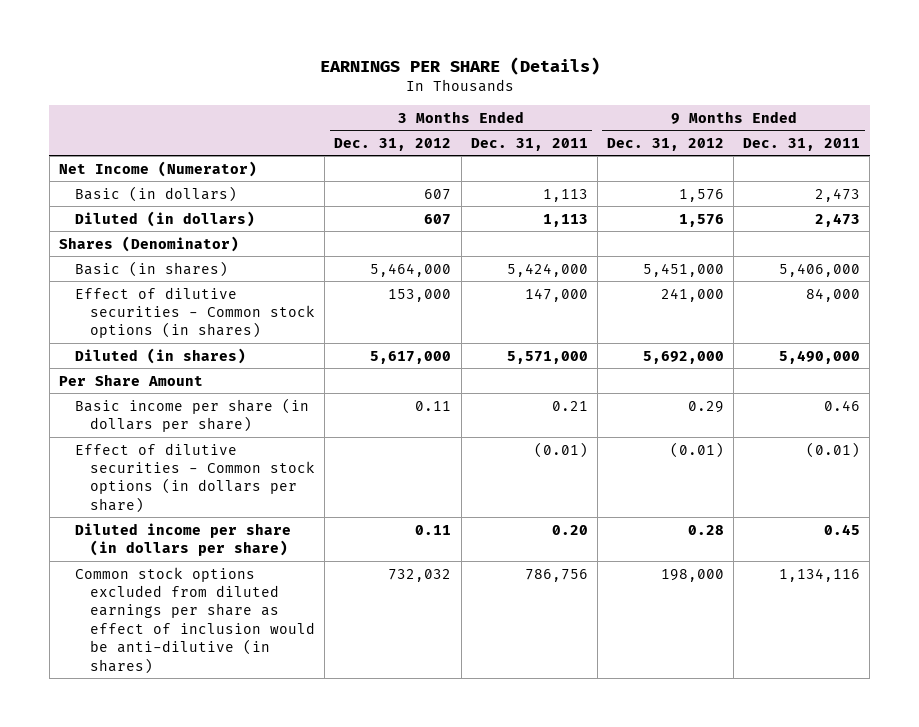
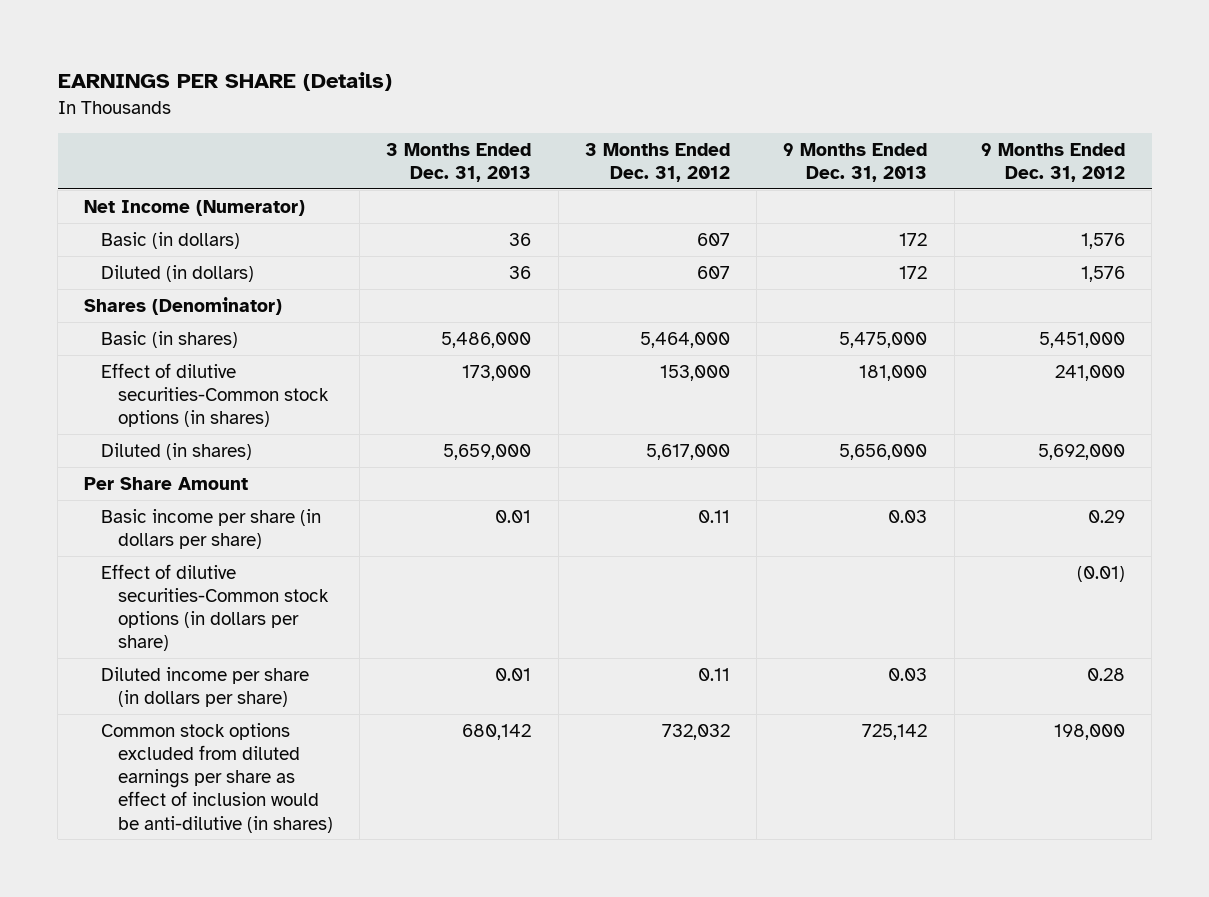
[470,137,588,151] Dec. 31, 2011 -> none
[743,137,861,151] Dec. 31, 2011 -> none
none -> [386,142,532,182] 3 Months Ended Dec. 31, 2013
none -> [783,142,928,182] 9 Months Ended Dec. 31, 2013
[74,286,316,339] Effect of dilutive securities - Common stock options (in shares) -> [101,362,329,428] Effect of dilutive securities-Common stock options (in shares)
[74,442,316,513] Effect of dilutive securities - Common stock options (in dollars per share) -> [101,563,329,652] Effect of dilutive securities-Common stock options (in dollars per share)

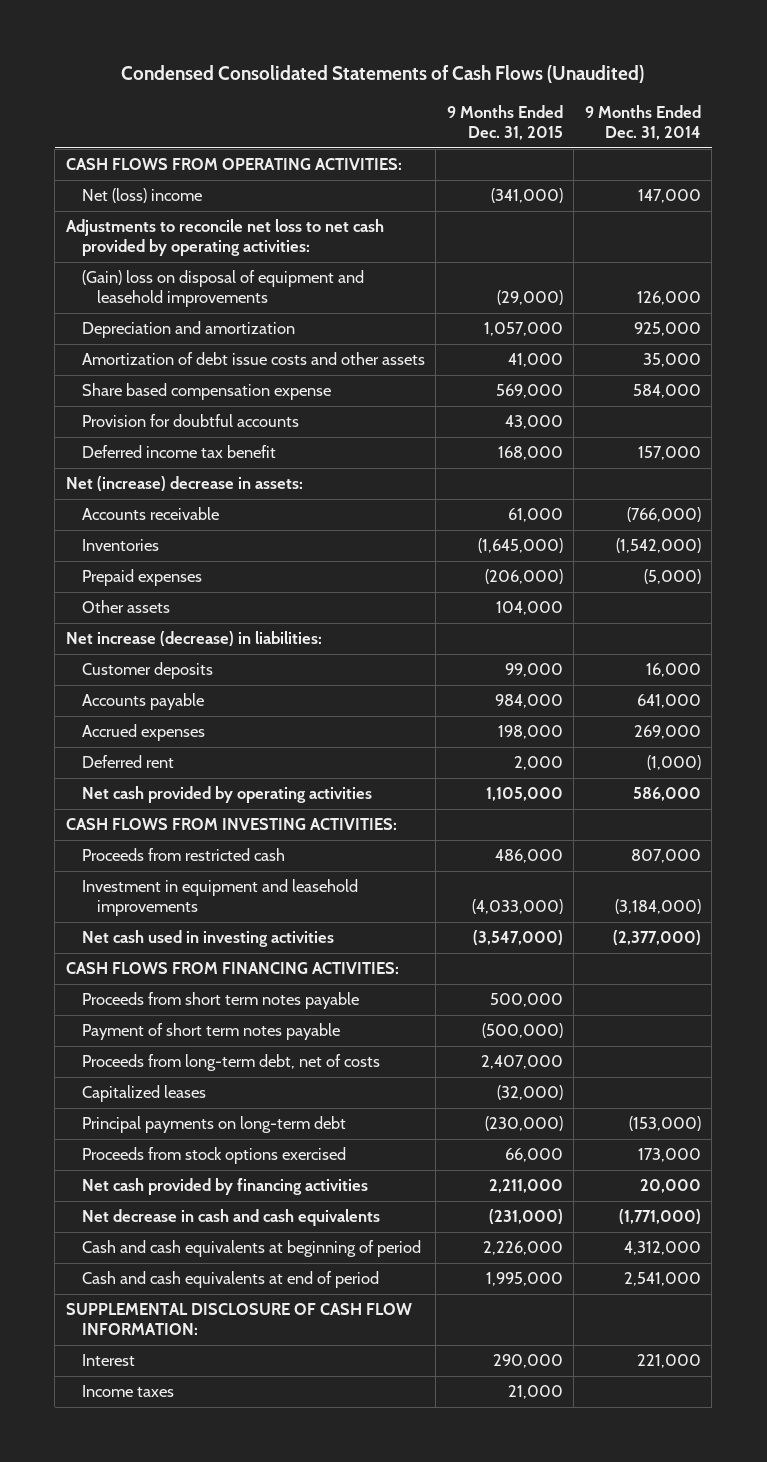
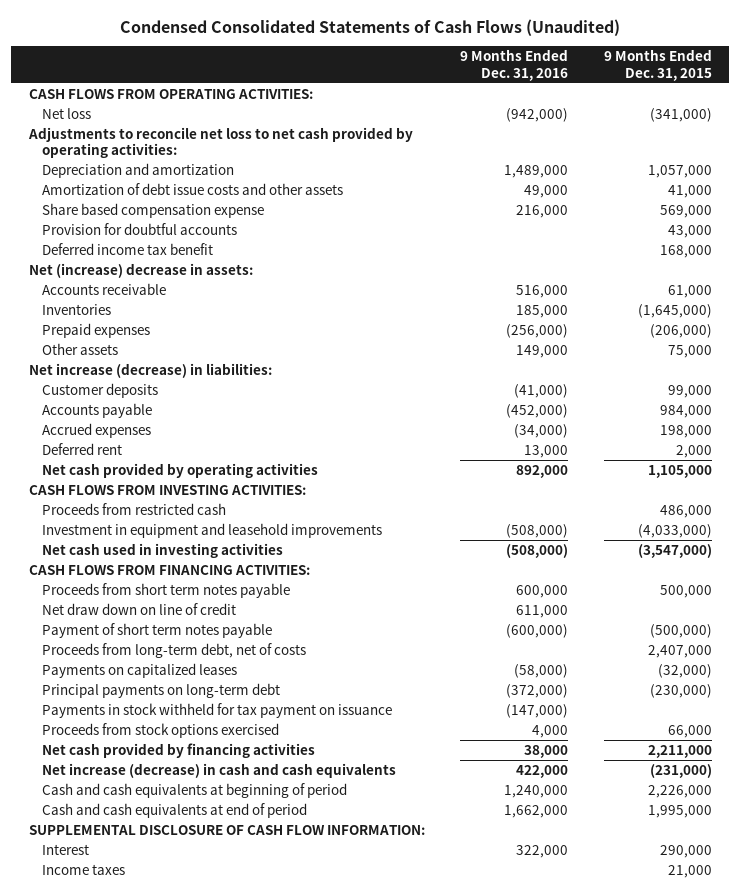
[584,105,701,140] 9 Months Ended Dec. 31, 2014 -> none
none -> [460,49,569,81] 9 Months Ended Dec. 31, 2016
[81,188,202,204] Net (loss) income -> [42,108,92,120] Net loss
[81,270,364,307] (Gain) loss on disposal of equipment and leasehold improvements -> none
[495,601,563,616] 104,000 -> [667,345,712,359] 75,000
none -> [42,603,237,616] Net draw down on line of credit
[81,1085,206,1103] Capitalized leases -> [42,663,238,679] Payments on capitalized leases
none -> [42,703,393,719] Payments in stock withheld for tax payment on issuance
[81,1209,380,1227] Net decrease in cash and cash equivalents -> [42,763,397,779] Net increase (decrease) in cash and cash equivalents

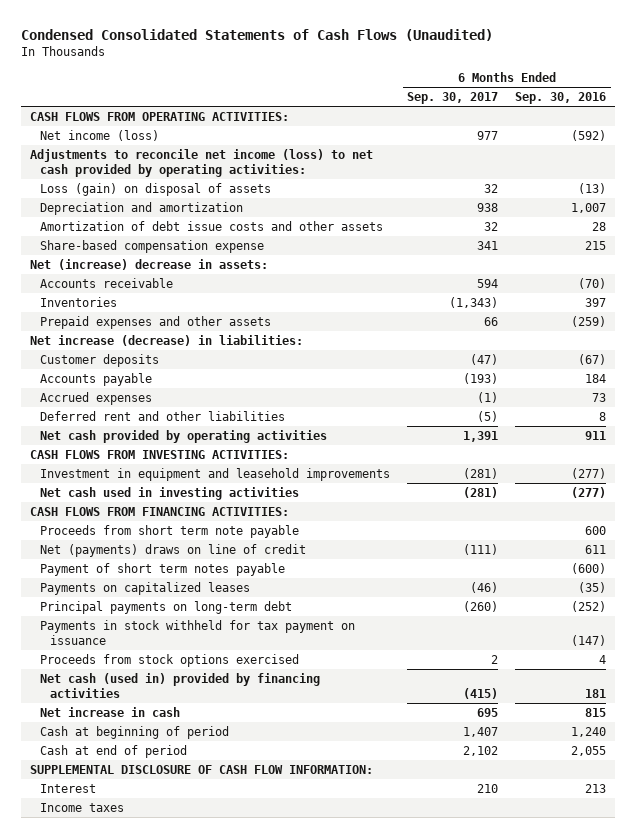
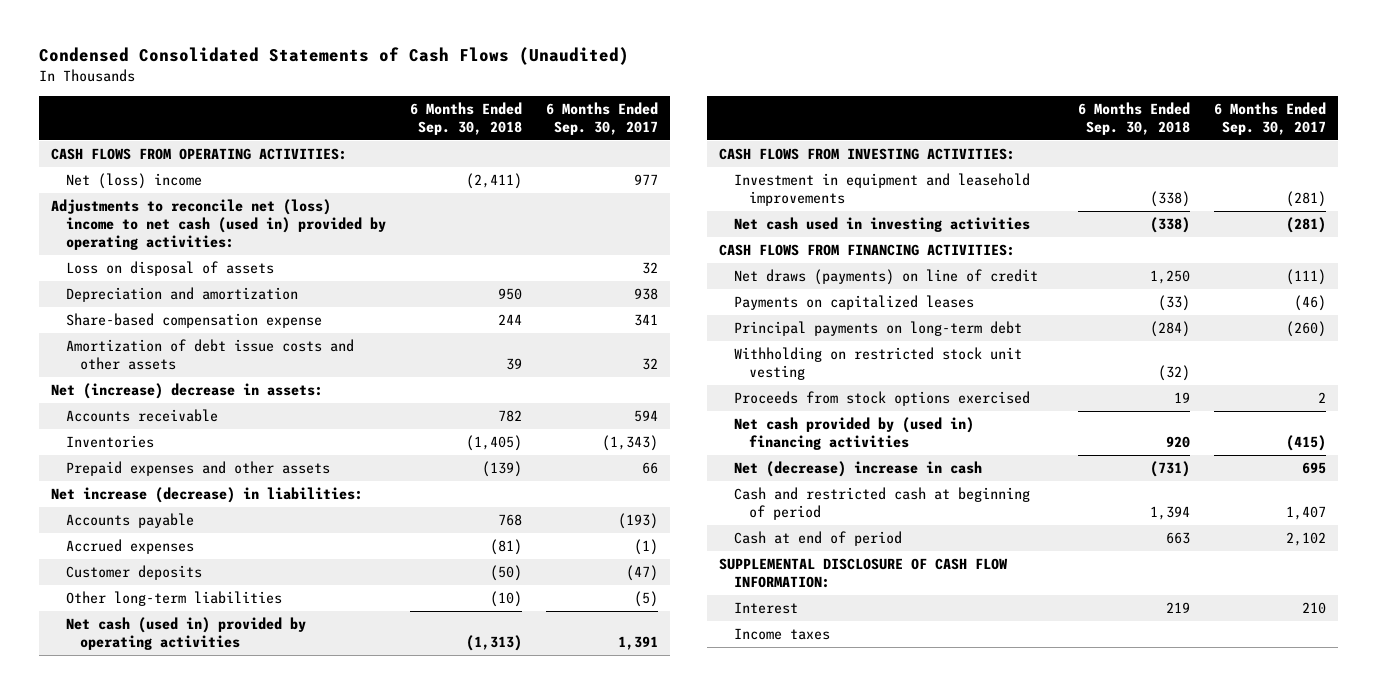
[515,92,607,105] Sep. 30, 2016 -> none
none -> [409,102,522,136] 6 Months Ended Sep. 30, 2018
[39,129,159,141] Net income (loss) -> [65,173,202,190] Net (loss) income
[29,148,373,178] Adjustments to reconcile net income (loss) to net cash provided by operating activities: -> [50,199,386,251] Adjustments to reconcile net (loss) income to net cash (used in) provided by operating activities:
[39,182,271,196] Loss (gain) on disposal of assets -> [65,261,274,277] Loss on disposal of assets
[39,220,383,231] Amortization of debt issue costs and other assets -> [65,339,354,371] Amortization of debt issue costs and other assets
[39,410,285,421] Deferred rent and other liabilities -> none
[39,353,159,367] Customer deposits -> [65,565,202,581] Customer deposits
none -> [65,591,282,607] Other long-term liabilities
[39,429,327,443] Net cash provided by operating activities -> [65,617,306,651] Net cash (used in) provided by operating activities
[39,524,299,538] Proceeds from short term note payable -> none
[39,562,285,576] Payment of short term notes payable -> none
[39,543,306,557] Net (payments) draws on line of credit -> [733,269,1038,286] Net draws (payments) on line of credit
[39,619,355,646] Payments in stock withheld for tax payment on issuance -> [733,347,1022,381] Withholding on restricted stock unit vesting
[39,672,320,699] Net cash (used in) provided by financing activities -> [733,417,974,451] Net cash provided by (used in) financing activities
[39,706,180,717] Net increase in cash -> [733,461,982,478] Net (decrease) increase in cash
[39,725,229,739] Cash at beginning of period -> [733,487,1030,521] Cash and restricted cash at beginning of period

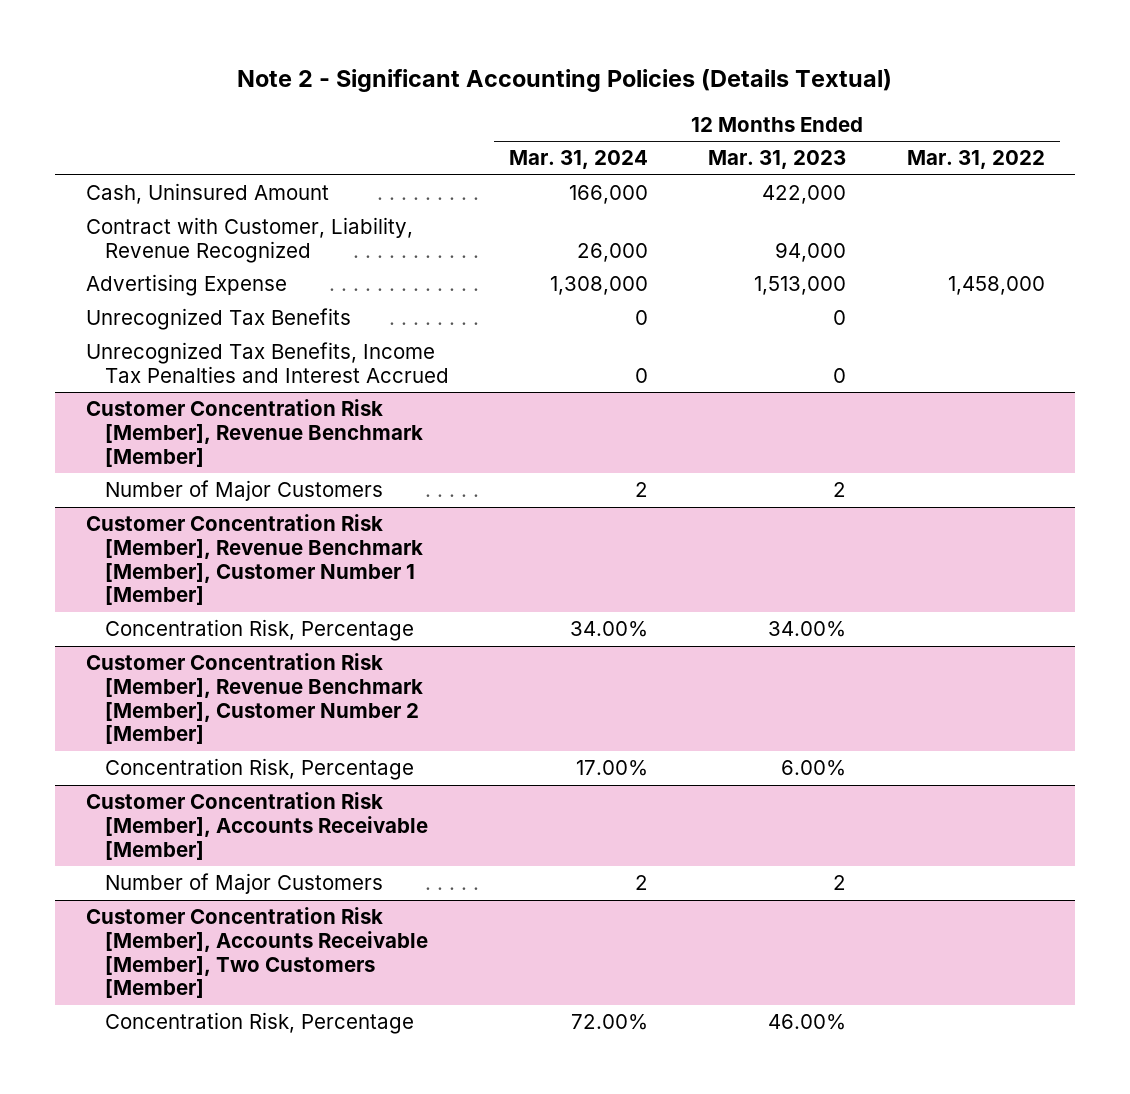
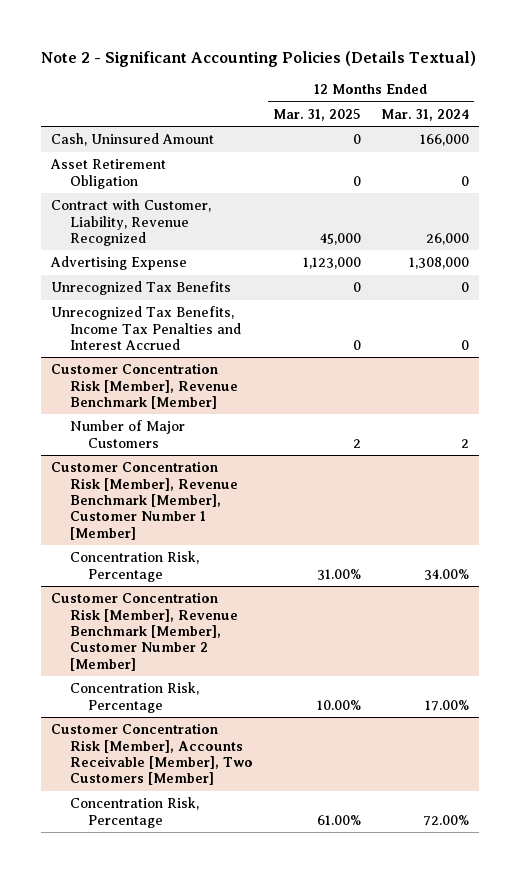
[708,150,847,170] Mar. 31, 2023 -> none
[906,150,1045,170] Mar. 31, 2022 -> none
none -> [272,108,361,121] Mar. 31, 2025
none -> [50,159,167,189] Asset Retirement Obligation
[85,792,428,860] Customer Concentration Risk [Member], Accounts Receivable [Member] -> none
[104,873,383,895] Number of Major Customers -> none

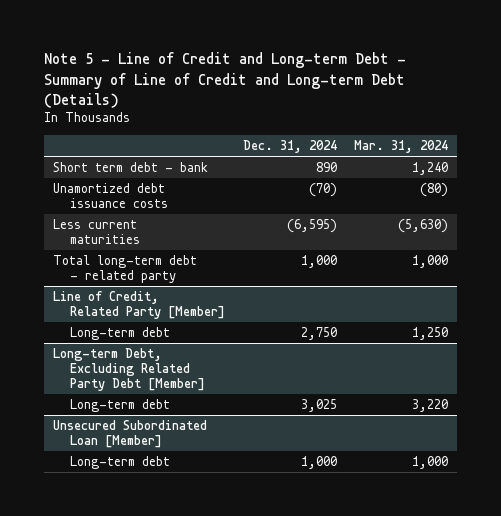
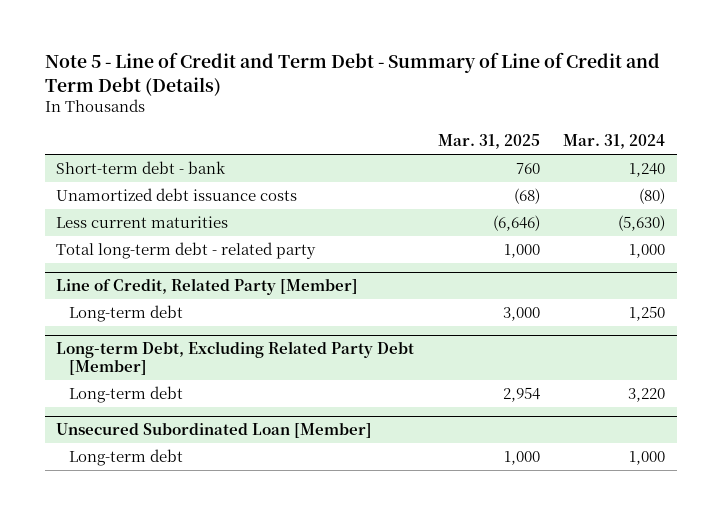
[44,52,407,108] Note 5 - Line of Credit and Long-term Debt - Summary of Line of Credit and Long-term Debt (Details) -> [44,52,660,96] Note 5 - Line of Credit and Term Debt - Summary of Line of Credit and Term Debt (Details)
[242,140,337,154] Dec. 31, 2024 -> none
none -> [437,134,540,150] Mar. 31, 2025
[53,161,209,172] Short term debt - bank -> [56,161,227,175] Short-term debt - bank

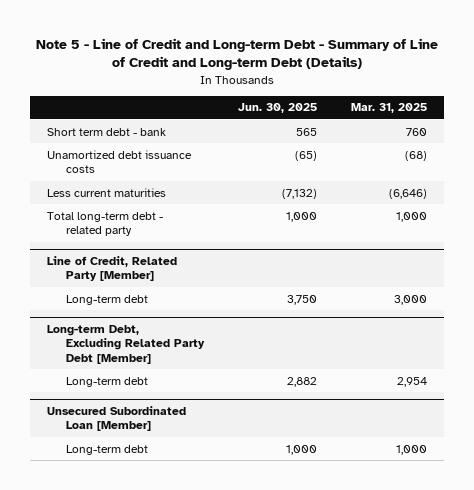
[44,52,660,96] Note 5 - Line of Credit and Term Debt - Summary of Line of Credit and Term Debt (Details) -> [35,37,438,71] Note 5 - Line of Credit and Long-term Debt - Summary of Line of Credit and Long-term Debt (Details)
[563,134,666,150] Mar. 31, 2024 -> none
none -> [237,103,317,114] Jun. 30, 2025
[56,161,227,175] Short-term debt - bank -> [46,127,166,136] Short term debt - bank

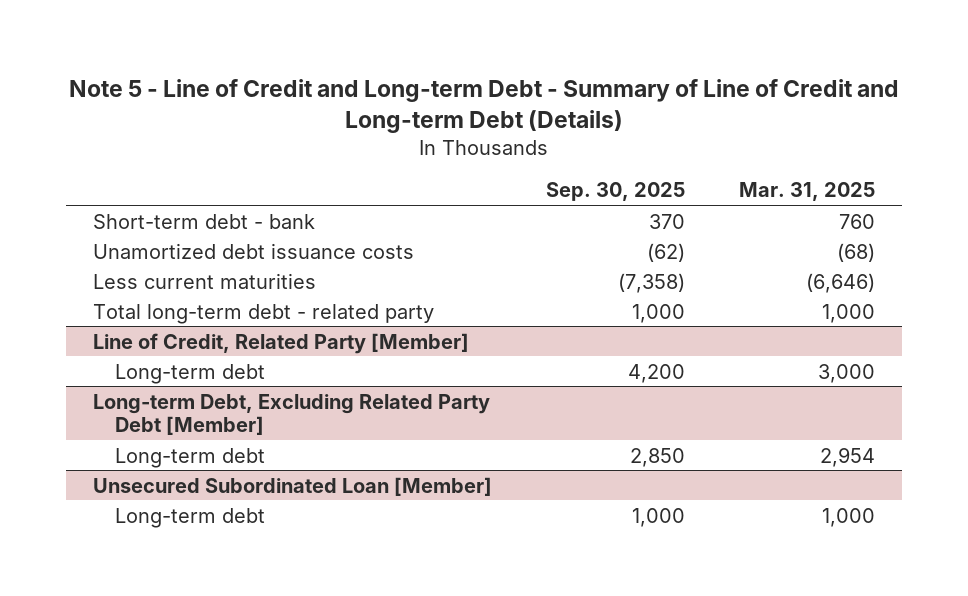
[237,103,317,114] Jun. 30, 2025 -> none
none -> [545,182,685,202] Sep. 30, 2025
[46,127,166,136] Short term debt - bank -> [92,213,315,229] Short-term debt - bank

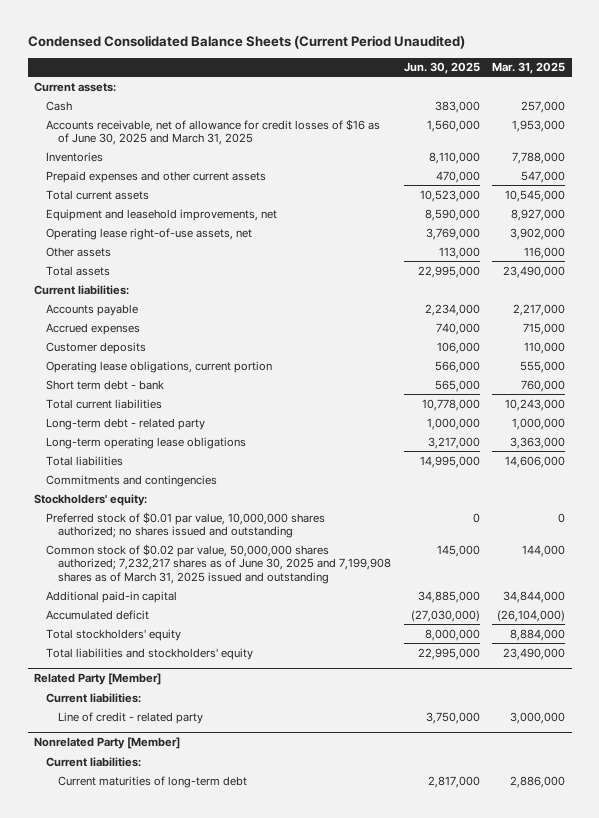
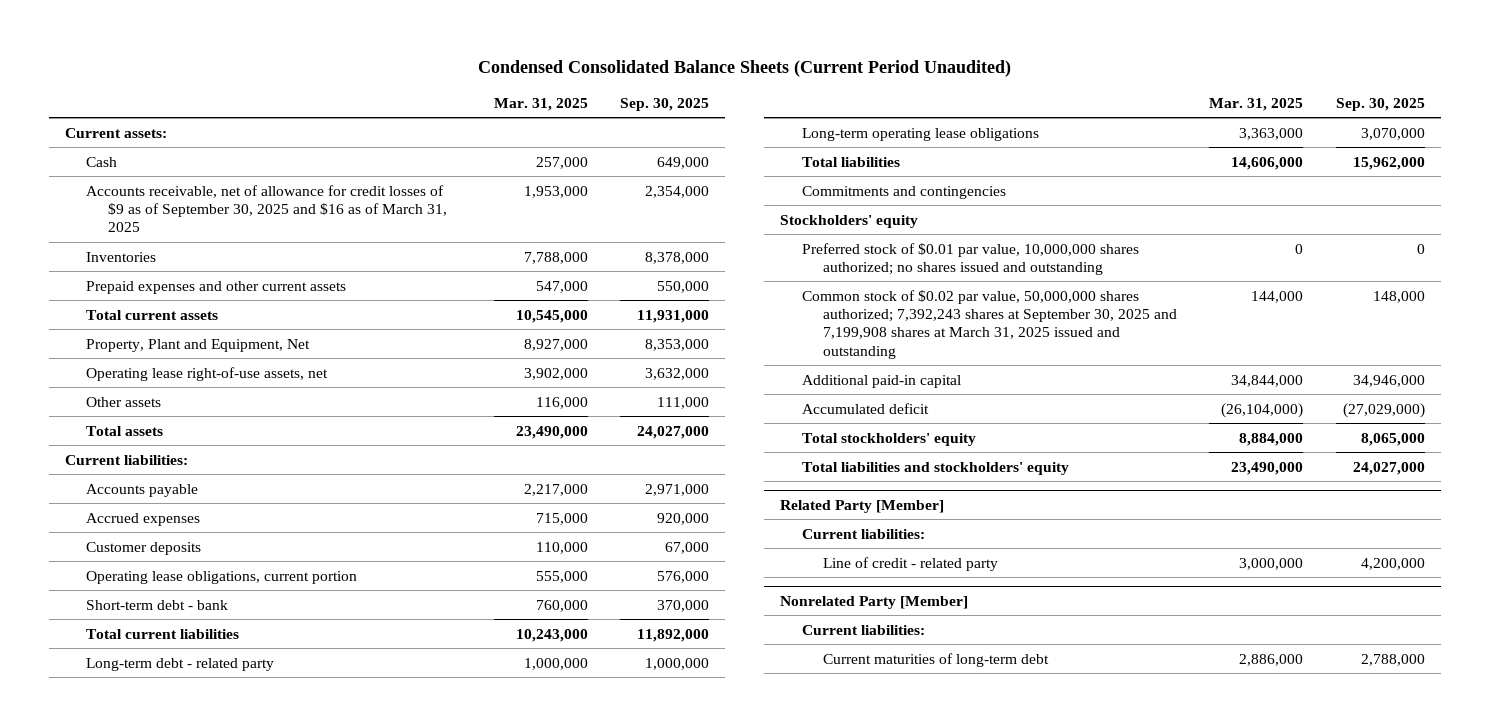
[403,62,480,75] Jun. 30, 2025 -> none
none -> [620,97,710,111] Sep. 30, 2025
[46,118,381,146] Accounts receivable, net of allowance for credit losses of $16 as of June 30, 2025 and March 31, 2025 -> [86,184,447,233] Accounts receivable, net of allowance for credit losses of $9 as of September 30, 2025 and $16 as of March 31, 2025
[46,208,278,221] Equipment and leasehold improvements, net -> [86,338,311,352] Property, Plant and Equipment, Net
[46,379,165,390] Short term debt - bank -> [86,599,229,610] Short-term debt - bank
[34,493,148,506] Stockholders' equity: -> [780,214,919,228] Stockholders' equity
[46,543,392,584] Common stock of $0.02 par value, 50,000,000 shares authorized; 7,232,217 shares as of June 30, 2025 and 7,199,908 shares as of March 31, 2025 issued and outstanding -> [801,289,1178,359] Common stock of $0.02 par value, 50,000,000 shares authorized; 7,392,243 shares at September 30, 2025 and 7,199,908 shares at March 31, 2025 issued and outstanding

